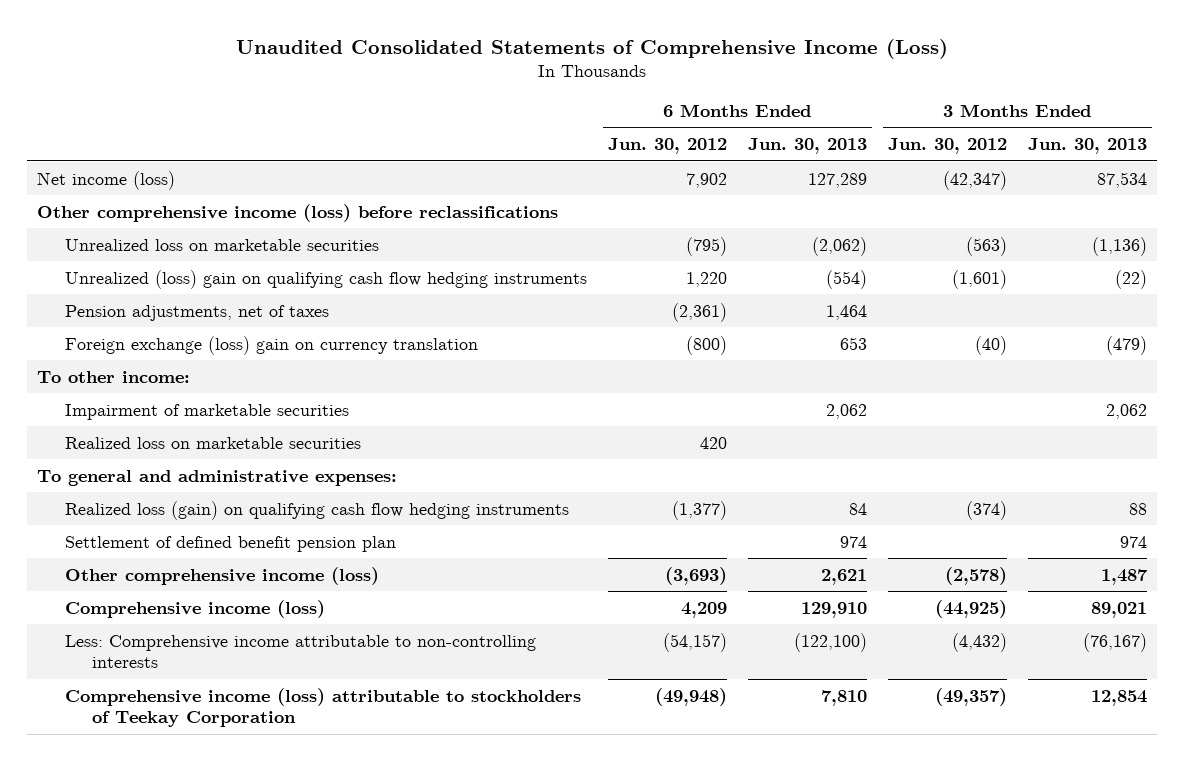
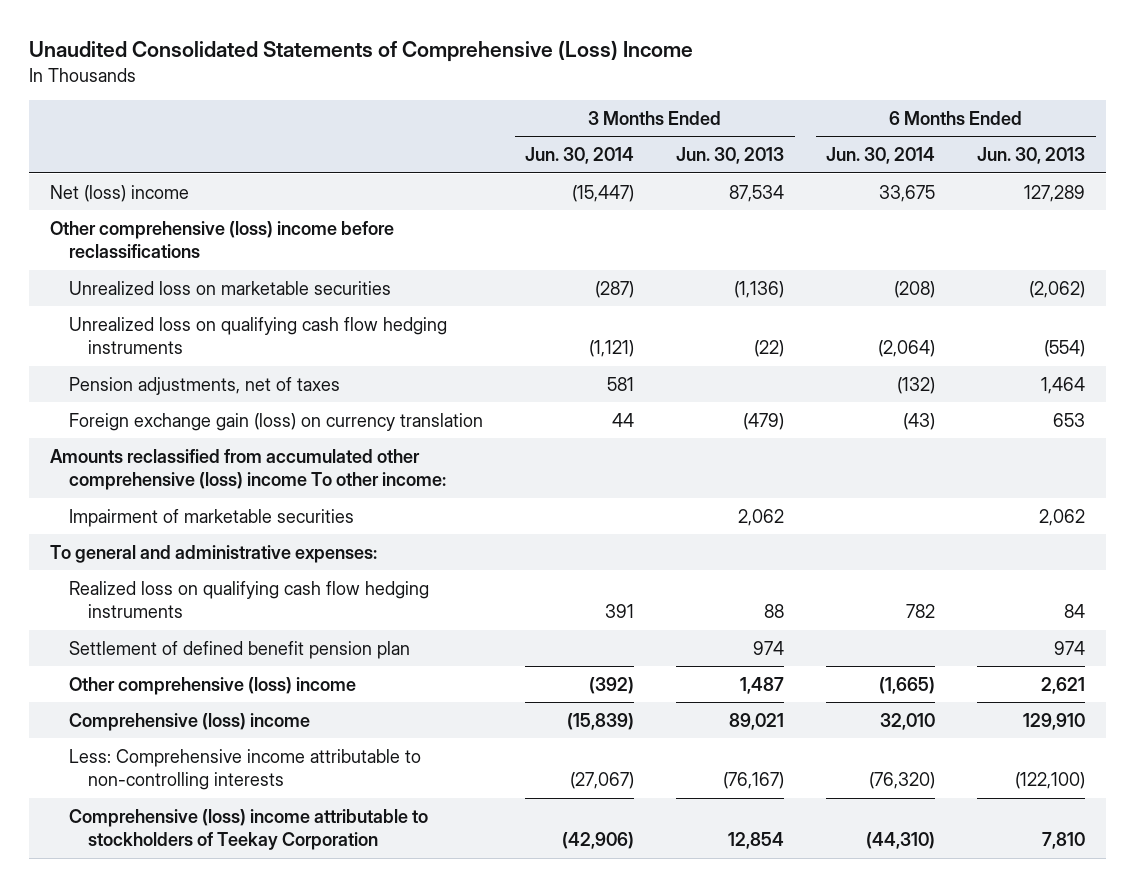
[235,38,948,59] Unaudited Consolidated Statements of Comprehensive Income (Loss) -> [28,40,693,63] Unaudited Consolidated Statements of Comprehensive (Loss) Income
[607,138,727,155] Jun. 30, 2012 -> none
[887,138,1007,155] Jun. 30, 2012 -> none
none -> [525,147,635,165] Jun. 30, 2014
none -> [826,147,936,165] Jun. 30, 2014
[37,170,176,190] Net income (loss) -> [49,184,189,202] Net (loss) income
[37,203,559,222] Other comprehensive income (loss) before reclassifications -> [49,220,394,259] Other comprehensive (loss) income before reclassifications
[64,269,587,289] Unrealized (loss) gain on qualifying cash flow hedging instruments -> [69,316,448,355] Unrealized loss on qualifying cash flow hedging instruments
[64,335,478,355] Foreign exchange (loss) gain on currency translation -> [69,412,484,431] Foreign exchange gain (loss) on currency translation
[37,370,191,383] To other income: -> [49,448,447,491] Amounts reclassified from accumulated other comprehensive (loss) income To other income:
[64,436,361,449] Realized loss on marketable securities -> none
[64,500,569,520] Realized loss (gain) on qualifying cash flow hedging instruments -> [69,580,430,619] Realized loss on qualifying cash flow hedging instruments
[64,566,379,585] Other comprehensive income (loss) -> [69,676,357,695] Other comprehensive (loss) income
[64,599,325,618] Comprehensive income (loss) -> [69,712,311,731] Comprehensive (loss) income
[64,687,581,728] Comprehensive income (loss) attributable to stockholders of Teekay Corporation -> [69,808,429,851] Comprehensive (loss) income attributable to stockholders of Teekay Corporation

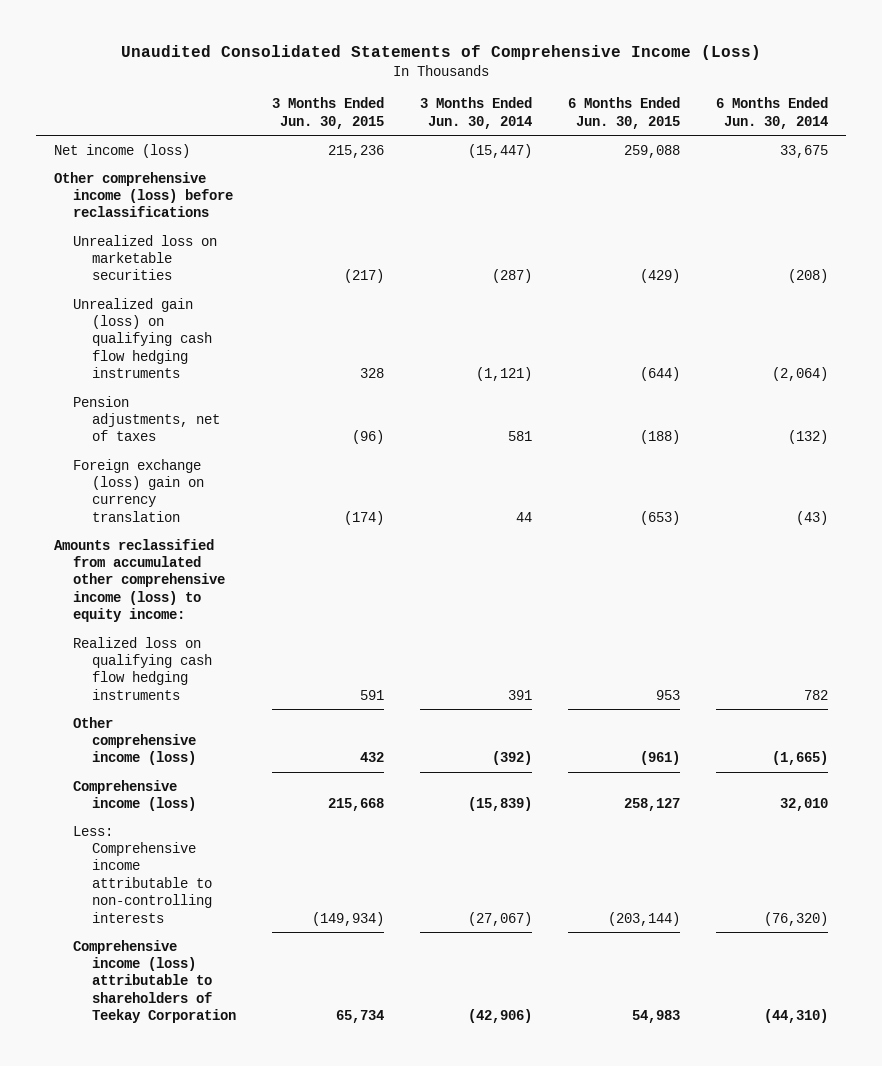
[28,40,693,63] Unaudited Consolidated Statements of Comprehensive (Loss) Income -> [120,45,761,61] Unaudited Consolidated Statements of Comprehensive Income (Loss)
[676,147,785,165] Jun. 30, 2013 -> none
[977,147,1086,165] Jun. 30, 2013 -> none
none -> [272,97,385,129] 3 Months Ended Jun. 30, 2015
none -> [568,97,681,129] 6 Months Ended Jun. 30, 2015
[49,184,189,202] Net (loss) income -> [53,143,190,158] Net income (loss)
[49,220,394,259] Other comprehensive (loss) income before reclassifications -> [53,171,233,218] Other comprehensive income (loss) before reclassifications
[69,316,448,355] Unrealized loss on qualifying cash flow hedging instruments -> [72,297,213,379] Unrealized gain (loss) on qualifying cash flow hedging instruments
[69,508,355,527] Impairment of marketable securities -> none
[49,544,377,563] To general and administrative expenses: -> none
[69,412,484,431] Foreign exchange gain (loss) on currency translation -> [72,458,205,522] Foreign exchange (loss) gain on currency translation
[49,448,447,491] Amounts reclassified from accumulated other comprehensive (loss) income To other income: -> [53,538,225,623] Amounts reclassified from accumulated other comprehensive income (loss) to equity income:
[69,640,411,659] Settlement of defined benefit pension plan -> none
[69,676,357,695] Other comprehensive (loss) income -> [72,716,197,766] Other comprehensive income (loss)
[69,712,311,731] Comprehensive (loss) income -> [72,779,197,811] Comprehensive income (loss)
[69,808,429,851] Comprehensive (loss) income attributable to stockholders of Teekay Corporation -> [72,939,237,1024] Comprehensive income (loss) attributable to shareholders of Teekay Corporation

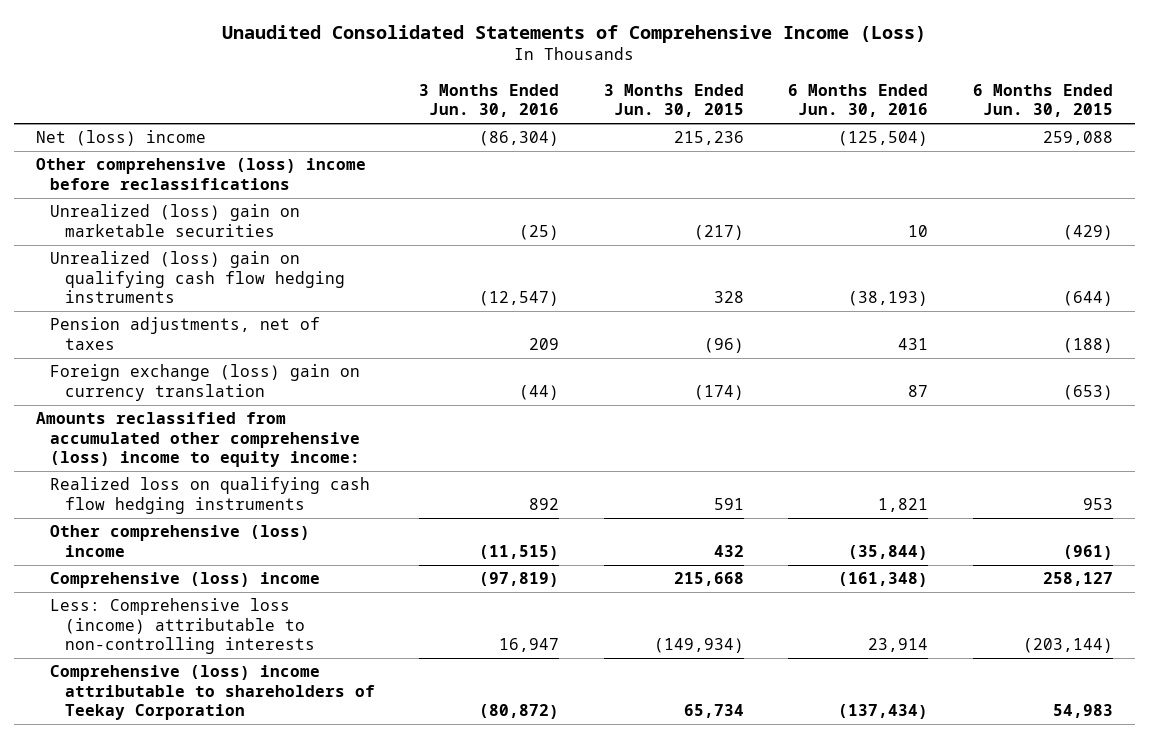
[420,97,533,129] 3 Months Ended Jun. 30, 2014 -> none
[716,97,829,129] 6 Months Ended Jun. 30, 2014 -> none
none -> [419,83,560,118] 3 Months Ended Jun. 30, 2016
none -> [788,83,929,118] 6 Months Ended Jun. 30, 2016
[53,143,190,158] Net income (loss) -> [35,130,206,147] Net (loss) income
[53,171,233,218] Other comprehensive income (loss) before reclassifications -> [35,158,366,190] Other comprehensive (loss) income before reclassifications
[72,234,217,281] Unrealized loss on marketable securities -> [50,204,301,237] Unrealized (loss) gain on marketable securities
[72,297,213,379] Unrealized gain (loss) on qualifying cash flow hedging instruments -> [50,251,345,304] Unrealized (loss) gain on qualifying cash flow hedging instruments
[53,538,225,623] Amounts reclassified from accumulated other comprehensive income (loss) to equity income: -> [35,412,361,468] Amounts reclassified from accumulated other comprehensive (loss) income to equity income:
[72,716,197,766] Other comprehensive income (loss) -> [50,525,311,557] Other comprehensive (loss) income
[72,779,197,811] Comprehensive income (loss) -> [50,572,321,589] Comprehensive (loss) income
[72,825,213,923] Less: Comprehensive income attributable to non-controlling interests -> [50,598,315,655] Less: Comprehensive loss (income) attributable to non-controlling interests
[72,939,237,1024] Comprehensive income (loss) attributable to shareholders of Teekay Corporation -> [50,665,375,721] Comprehensive (loss) income attributable to shareholders of Teekay Corporation

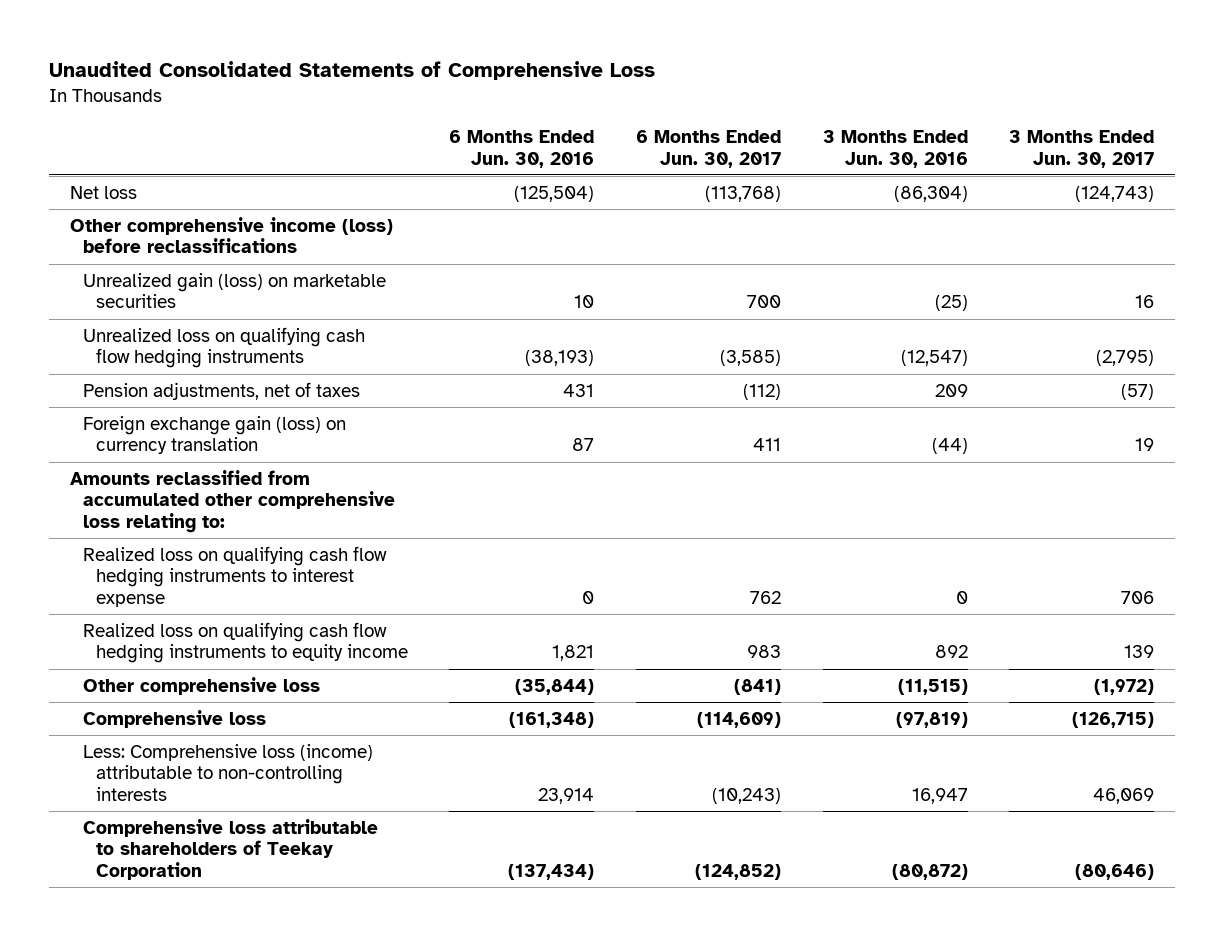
[222,24,927,43] Unaudited Consolidated Statements of Comprehensive Income (Loss) -> [48,61,655,81] Unaudited Consolidated Statements of Comprehensive Loss
[603,83,744,118] 3 Months Ended Jun. 30, 2015 -> none
[972,83,1113,118] 6 Months Ended Jun. 30, 2015 -> none
none -> [635,130,781,168] 6 Months Ended Jun. 30, 2017
none -> [1009,130,1155,168] 3 Months Ended Jun. 30, 2017
[35,130,206,147] Net (loss) income -> [69,185,137,199] Net loss
[35,158,366,190] Other comprehensive (loss) income before reclassifications -> [69,216,393,254] Other comprehensive income (loss) before reclassifications
[50,204,301,237] Unrealized (loss) gain on marketable securities -> [82,272,386,309] Unrealized gain (loss) on marketable securities
[50,251,345,304] Unrealized (loss) gain on qualifying cash flow hedging instruments -> [82,326,365,369] Unrealized loss on qualifying cash flow hedging instruments
[50,364,361,401] Foreign exchange (loss) gain on currency translation -> [82,415,346,455] Foreign exchange gain (loss) on currency translation
[35,412,361,468] Amounts reclassified from accumulated other comprehensive (loss) income to equity income: -> [69,469,395,533] Amounts reclassified from accumulated other comprehensive loss relating to:
[50,477,371,514] Realized loss on qualifying cash flow hedging instruments -> [82,545,387,607] Realized loss on qualifying cash flow hedging instruments to interest expense
[529,497,560,510] 892 -> [955,590,968,604] 0
[878,497,929,512] 1,821 -> [582,590,595,604] 0
none -> [82,621,408,664] Realized loss on qualifying cash flow hedging instruments to equity income
[50,525,311,557] Other comprehensive (loss) income -> [82,676,320,695] Other comprehensive loss
[50,572,321,589] Comprehensive (loss) income -> [82,709,266,728] Comprehensive loss
[50,665,375,721] Comprehensive (loss) income attributable to shareholders of Teekay Corporation -> [82,818,378,880] Comprehensive loss attributable to shareholders of Teekay Corporation

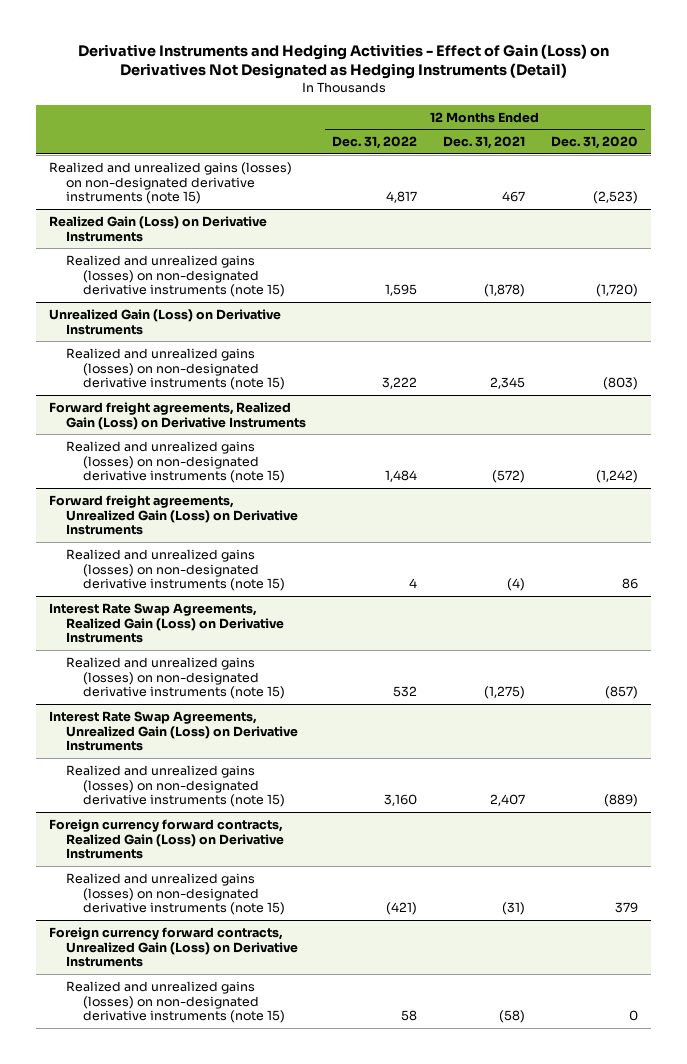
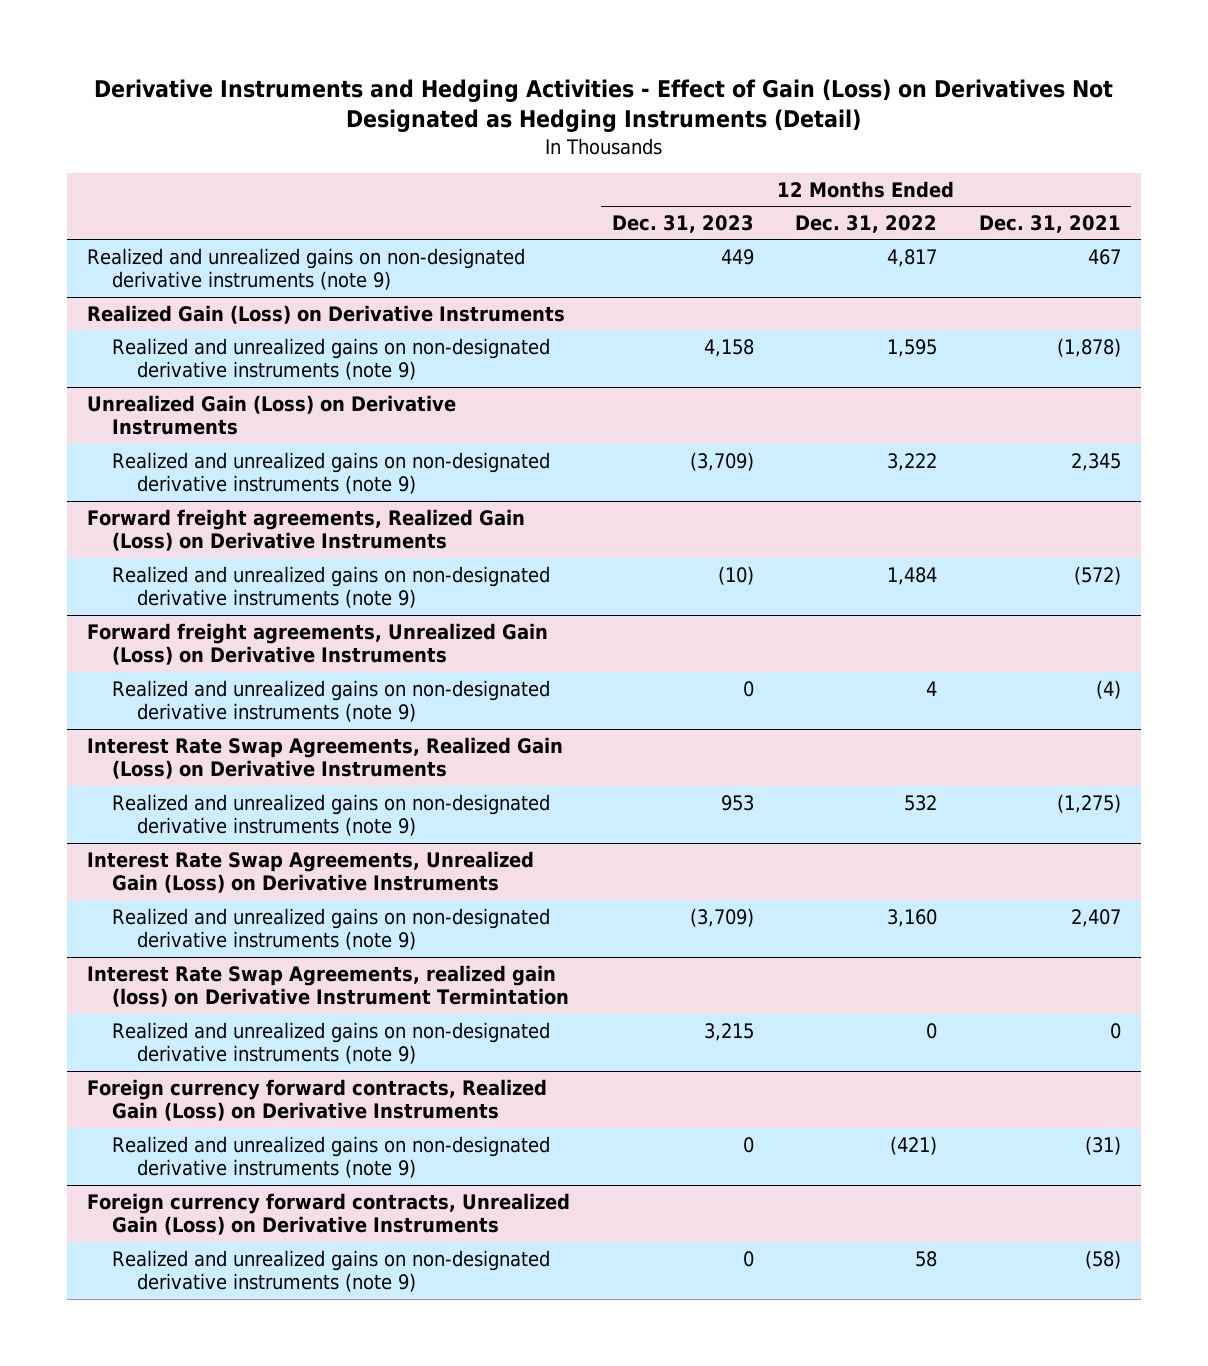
[551,136,639,150] Dec. 31, 2020 -> none
none -> [611,214,754,233] Dec. 31, 2023
[49,161,293,205] Realized and unrealized gains (losses) on non-designated derivative instruments (note 15) -> [87,247,526,291] Realized and unrealized gains on non-designated derivative instruments (note 9)
[65,254,285,298] Realized and unrealized gains (losses) on non-designated derivative instruments (note 15) -> [112,337,551,381] Realized and unrealized gains on non-designated derivative instruments (note 9)
[65,347,285,391] Realized and unrealized gains (losses) on non-designated derivative instruments (note 15) -> [112,451,551,495] Realized and unrealized gains on non-designated derivative instruments (note 9)
[65,440,285,484] Realized and unrealized gains (losses) on non-designated derivative instruments (note 15) -> [112,565,551,609] Realized and unrealized gains on non-designated derivative instruments (note 9)
[65,548,285,592] Realized and unrealized gains (losses) on non-designated derivative instruments (note 15) -> [112,679,551,723] Realized and unrealized gains on non-designated derivative instruments (note 9)
[65,656,285,700] Realized and unrealized gains (losses) on non-designated derivative instruments (note 15) -> [112,793,551,837] Realized and unrealized gains on non-designated derivative instruments (note 9)
[65,764,285,808] Realized and unrealized gains (losses) on non-designated derivative instruments (note 15) -> [112,907,551,951] Realized and unrealized gains on non-designated derivative instruments (note 9)
none -> [87,964,570,1008] Interest Rate Swap Agreements, realized gain (loss) on Derivative Instrument Termintation
none -> [112,1021,551,1065] Realized and unrealized gains on non-designated derivative instruments (note 9)
[65,872,285,916] Realized and unrealized gains (losses) on non-designated derivative instruments (note 15) -> [112,1135,551,1179] Realized and unrealized gains on non-designated derivative instruments (note 9)
[65,980,285,1024] Realized and unrealized gains (losses) on non-designated derivative instruments (note 15) -> [112,1249,551,1293] Realized and unrealized gains on non-designated derivative instruments (note 9)

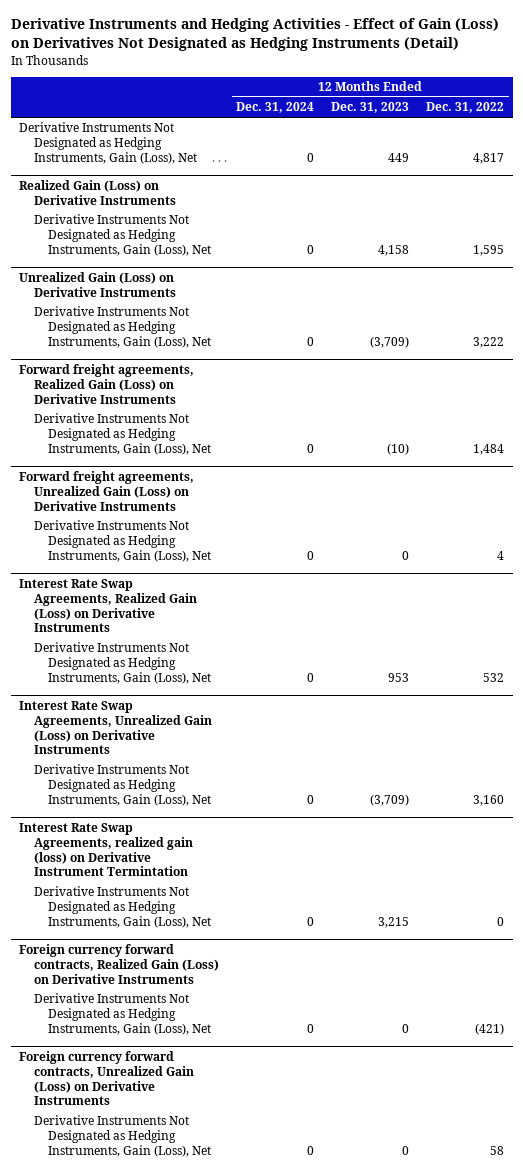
[978,214,1121,233] Dec. 31, 2021 -> none
none -> [235,102,314,114] Dec. 31, 2024
[87,247,526,291] Realized and unrealized gains on non-designated derivative instruments (note 9) -> [19,122,197,165] Derivative Instruments Not Designated as Hedging Instruments, Gain (Loss), Net
[112,337,551,381] Realized and unrealized gains on non-designated derivative instruments (note 9) -> [33,214,212,257] Derivative Instruments Not Designated as Hedging Instruments, Gain (Loss), Net
[112,451,551,495] Realized and unrealized gains on non-designated derivative instruments (note 9) -> [33,306,212,349] Derivative Instruments Not Designated as Hedging Instruments, Gain (Loss), Net
[112,565,551,609] Realized and unrealized gains on non-designated derivative instruments (note 9) -> [33,413,212,456] Derivative Instruments Not Designated as Hedging Instruments, Gain (Loss), Net
[112,679,551,723] Realized and unrealized gains on non-designated derivative instruments (note 9) -> [33,520,212,563] Derivative Instruments Not Designated as Hedging Instruments, Gain (Loss), Net
[112,793,551,837] Realized and unrealized gains on non-designated derivative instruments (note 9) -> [33,642,212,685] Derivative Instruments Not Designated as Hedging Instruments, Gain (Loss), Net
[112,907,551,951] Realized and unrealized gains on non-designated derivative instruments (note 9) -> [33,764,212,807] Derivative Instruments Not Designated as Hedging Instruments, Gain (Loss), Net
[112,1021,551,1065] Realized and unrealized gains on non-designated derivative instruments (note 9) -> [33,886,212,929] Derivative Instruments Not Designated as Hedging Instruments, Gain (Loss), Net
[112,1135,551,1179] Realized and unrealized gains on non-designated derivative instruments (note 9) -> [33,993,212,1036] Derivative Instruments Not Designated as Hedging Instruments, Gain (Loss), Net
[112,1249,551,1293] Realized and unrealized gains on non-designated derivative instruments (note 9) -> [33,1115,212,1158] Derivative Instruments Not Designated as Hedging Instruments, Gain (Loss), Net

